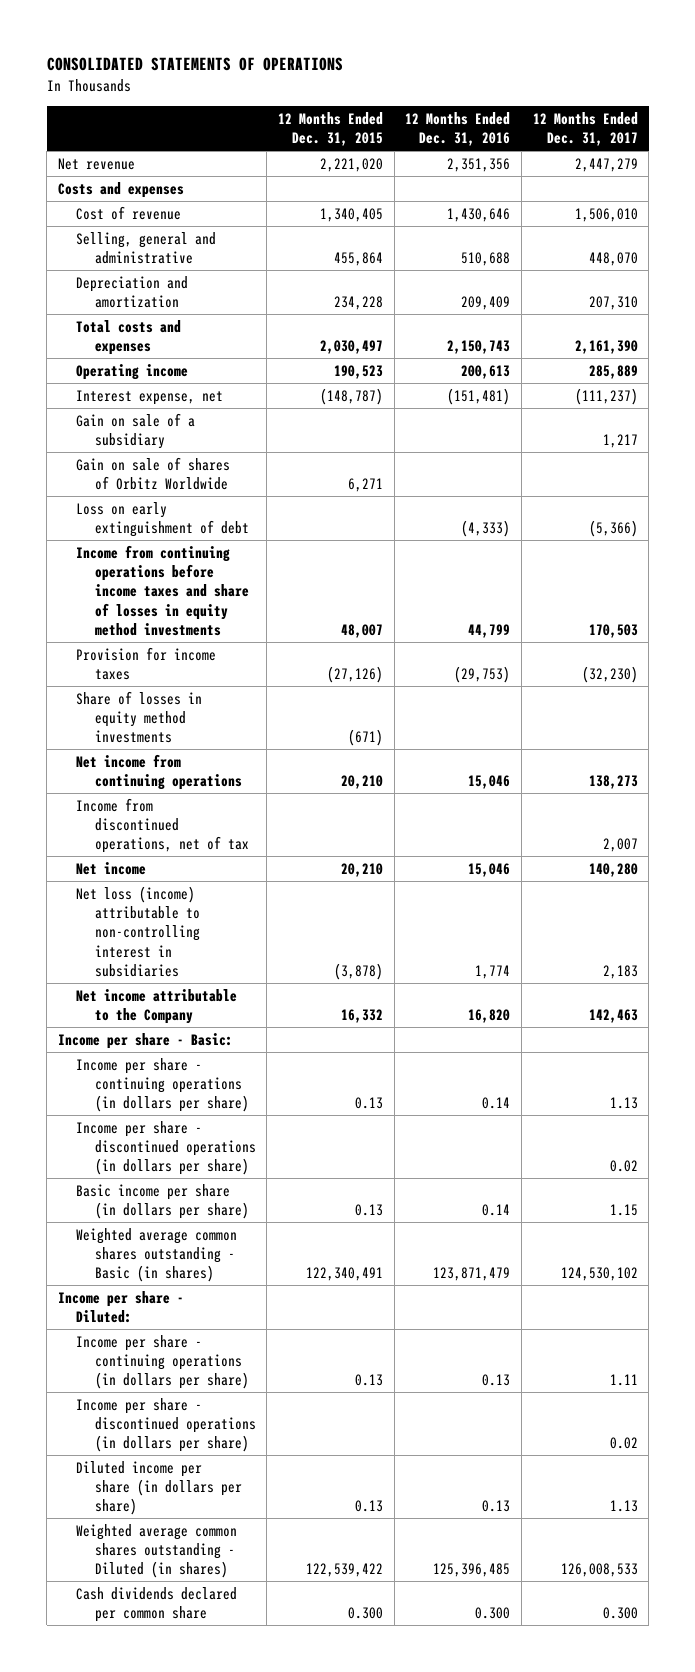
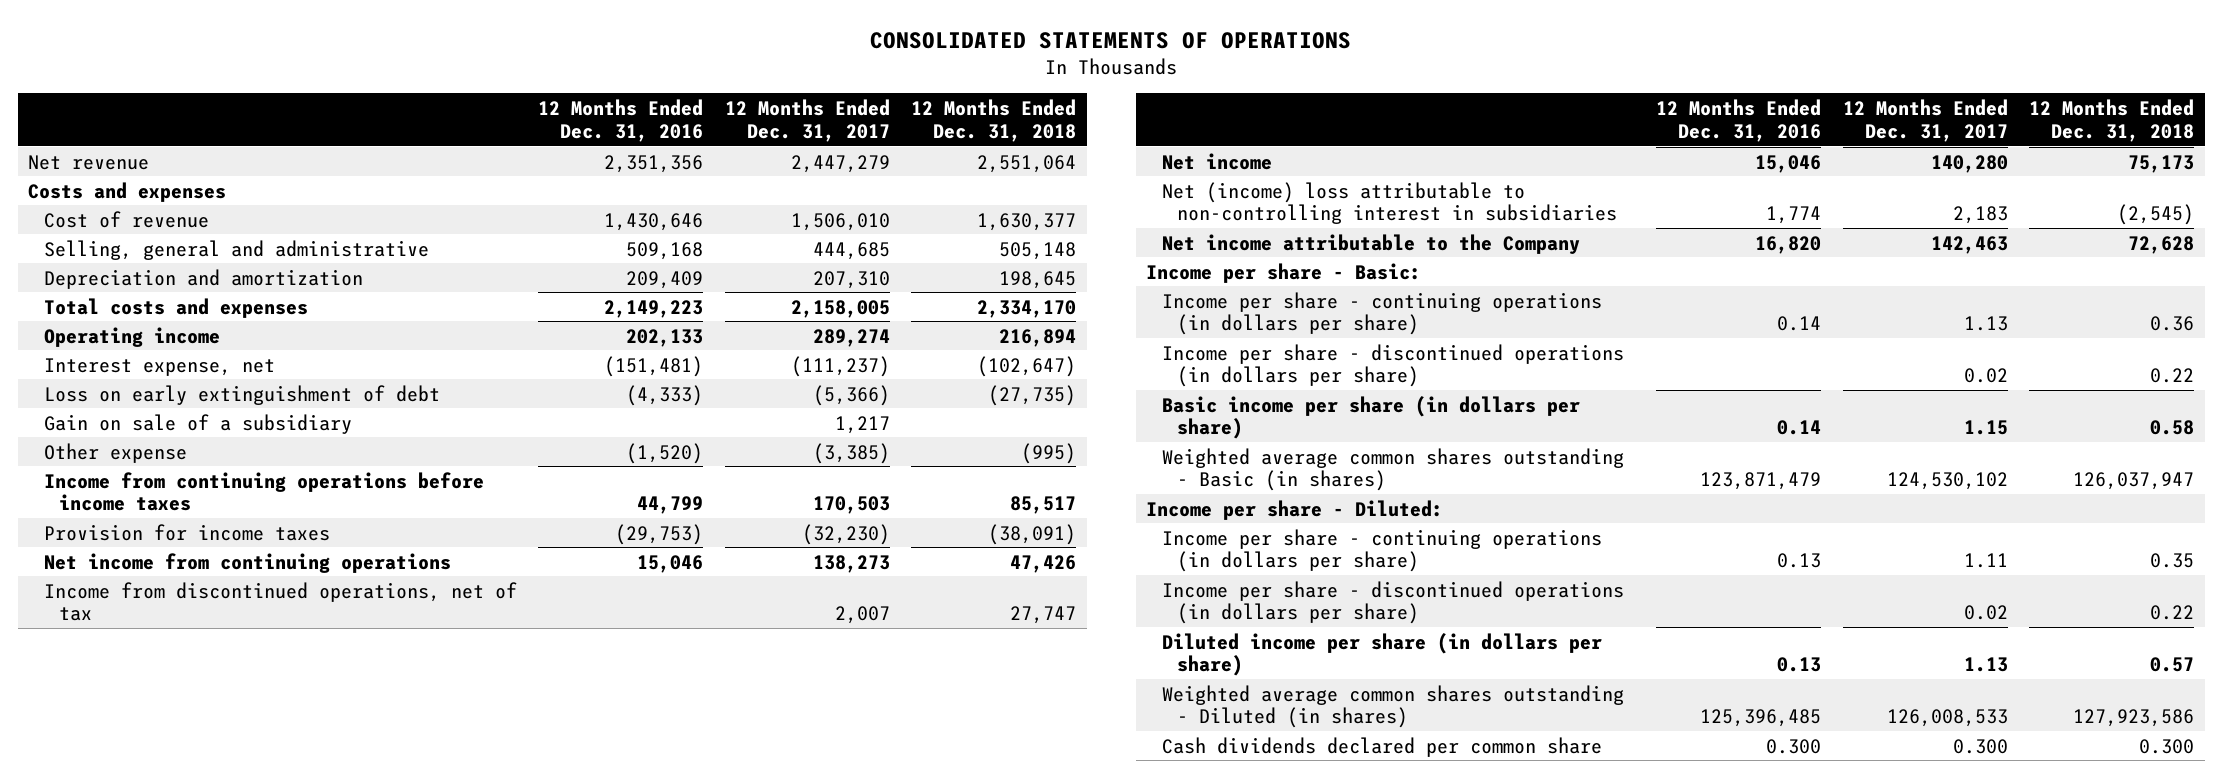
[277,111,383,147] 12 Months Ended Dec. 31, 2015 -> none
none -> [911,98,1077,142] 12 Months Ended Dec. 31, 2018
[461,252,511,267] 510,688 -> [626,241,704,260] 509,168
[588,252,638,267] 448,070 -> [812,241,890,260] 444,685
[447,340,511,355] 2,150,743 -> [604,299,704,318] 2,149,223
[574,340,638,355] 2,161,390 -> [790,299,890,318] 2,158,005
[461,364,511,379] 200,613 -> [626,328,704,347] 202,133
[588,364,638,379] 285,889 -> [812,328,890,347] 289,274
[76,456,231,491] Gain on sale of shares of Orbitz Worldwide -> none
[76,412,196,450] Gain on sale of a subsidiary -> [43,413,352,434] Gain on sale of a subsidiary
none -> [43,442,187,463] Other expense
[76,544,249,637] Income from continuing operations before income taxes and share of losses in equity method investments -> [43,471,484,512] Income from continuing operations before income taxes
[76,690,203,744] Share of losses in equity method investments -> none
[76,885,200,978] Net loss (income) attributable to non-controlling interest in subsidiaries -> [1161,181,1618,225] Net (income) loss attributable to non-controlling interest in subsidiaries

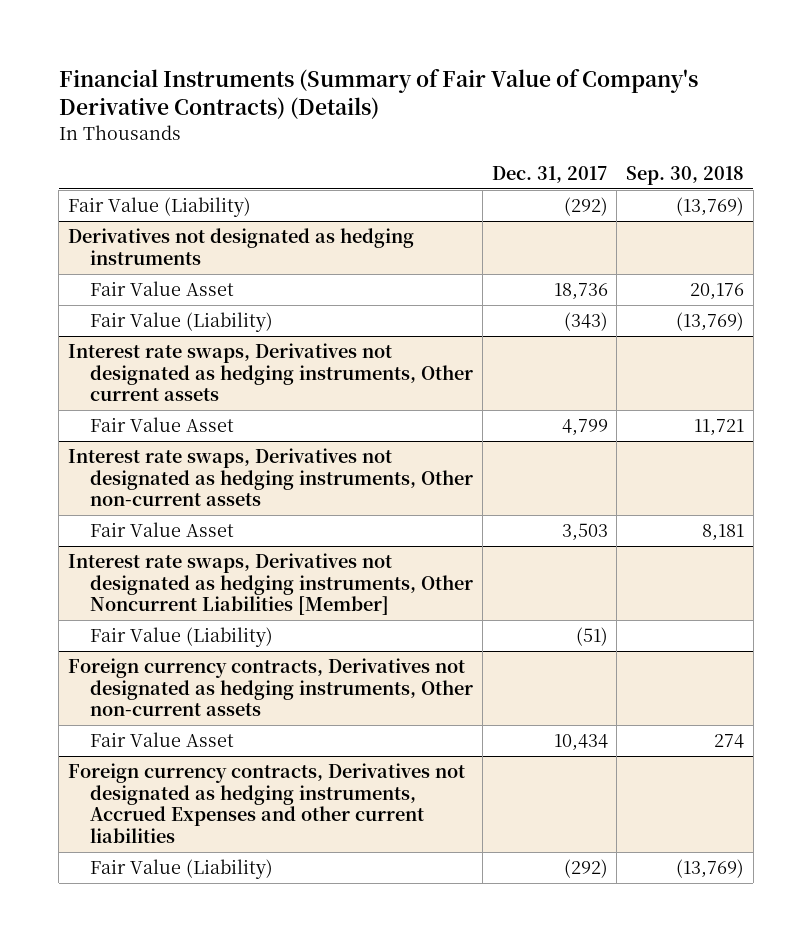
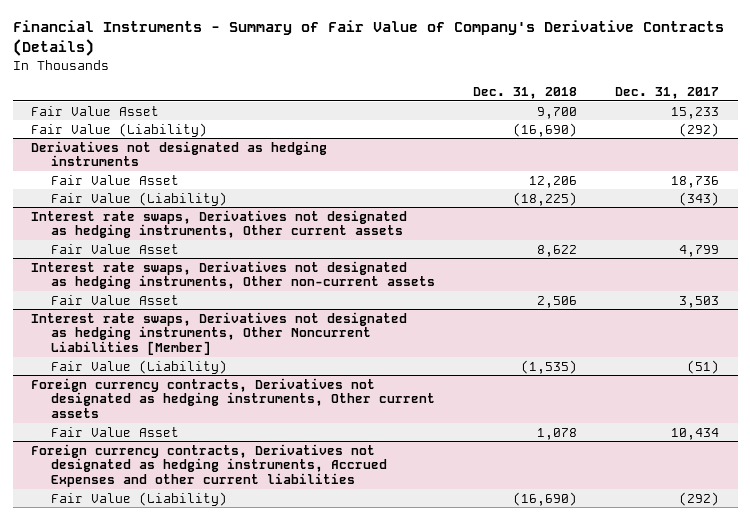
[58,68,698,120] Financial Instruments (Summary of Fair Value of Company's Derivative Contracts) (Details) -> [12,20,724,57] Financial Instruments - Summary of Fair Value of Company's Derivative Contracts (Details)
[626,166,745,186] Sep. 30, 2018 -> none
none -> [473,87,578,100] Dec. 31, 2018
none -> [31,105,160,116] Fair Value Asset
[67,658,474,717] Foreign currency contracts, Derivatives not designated as hedging instruments, Other non-current assets -> [31,377,436,419] Foreign currency contracts, Derivatives not designated as hedging instruments, Other current assets

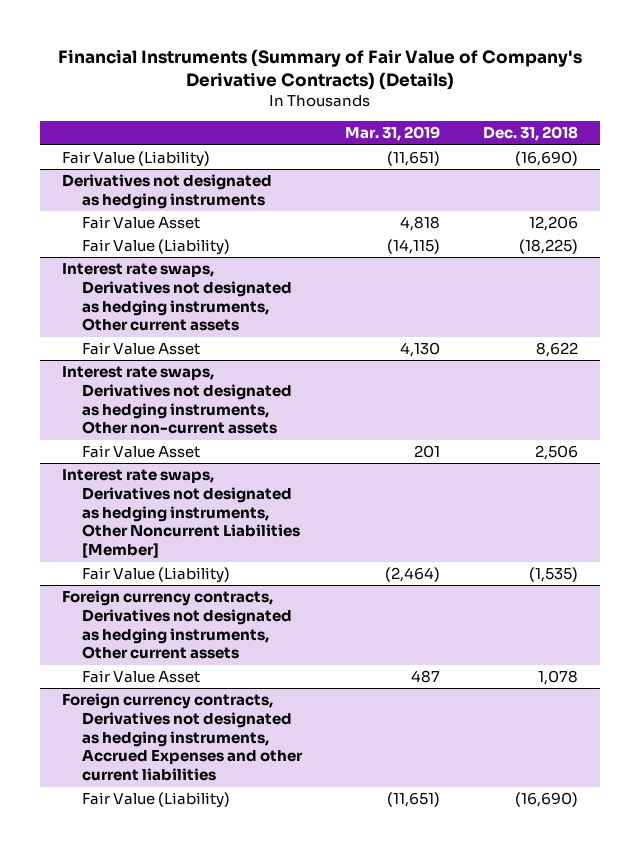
[12,20,724,57] Financial Instruments - Summary of Fair Value of Company's Derivative Contracts (Details) -> [58,49,583,91] Financial Instruments (Summary of Fair Value of Company's Derivative Contracts) (Details)
[614,87,719,100] Dec. 31, 2017 -> none
none -> [345,126,441,142] Mar. 31, 2019
[31,105,160,116] Fair Value Asset -> none

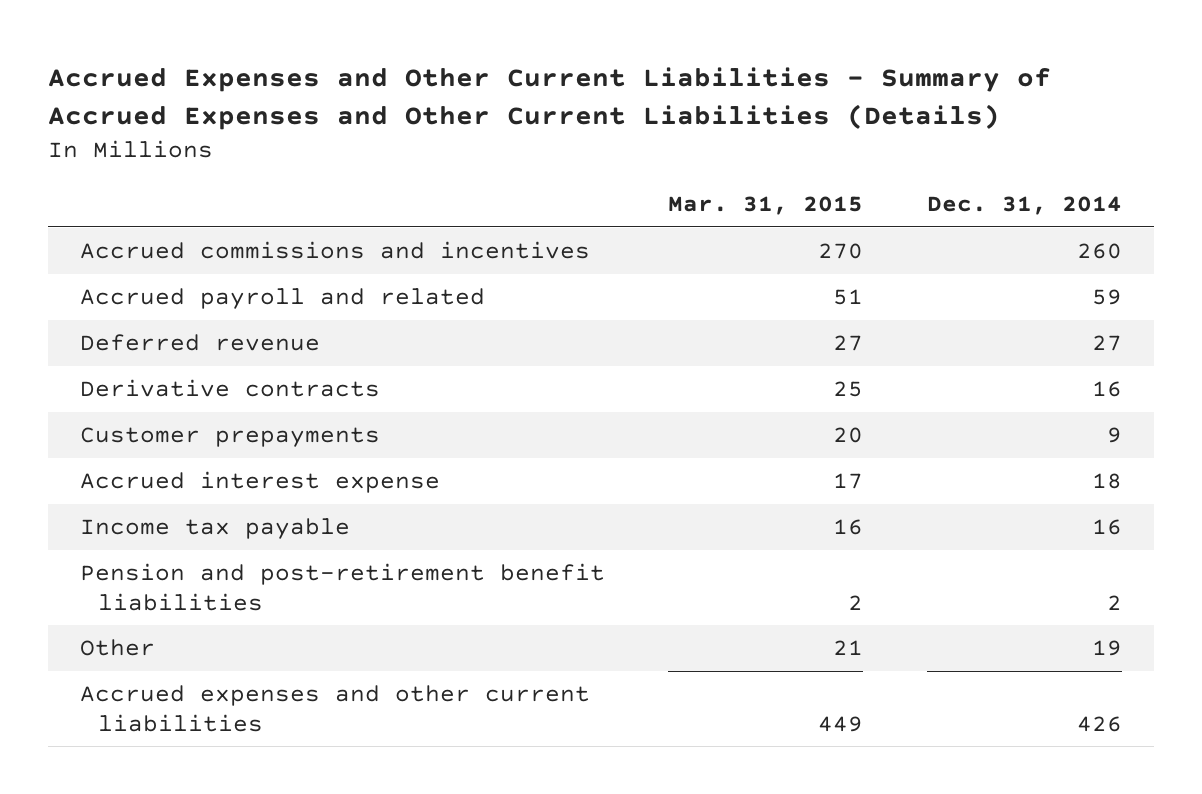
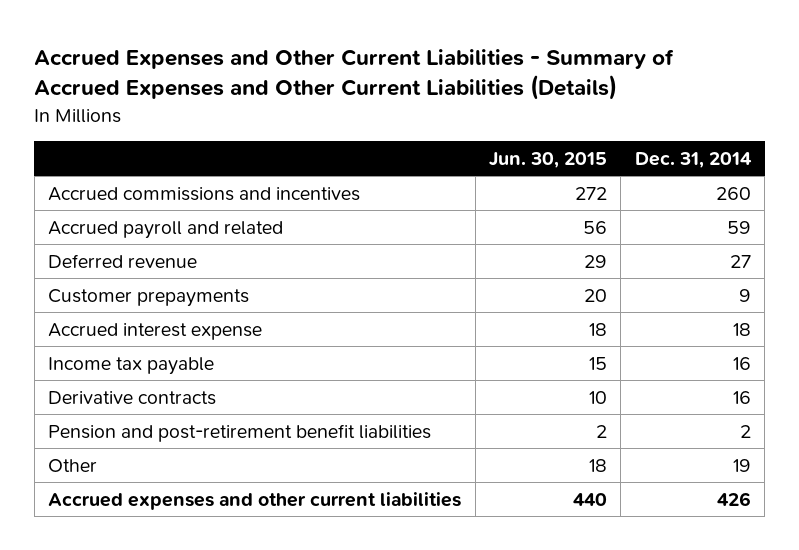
[668,196,864,216] Mar. 31, 2015 -> none
none -> [488,151,607,168] Jun. 30, 2015
[79,379,380,398] Derivative contracts -> [48,390,217,405] Derivative contracts

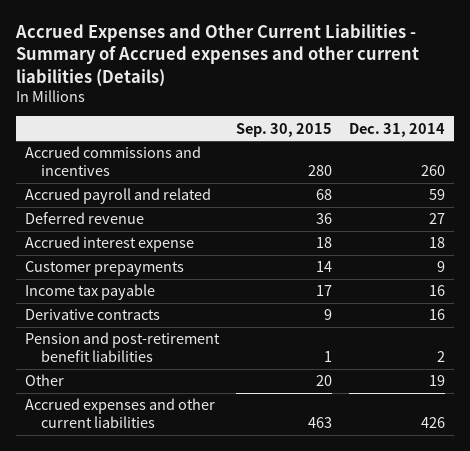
[34,48,675,101] Accrued Expenses and Other Current Liabilities - Summary of Accrued Expenses and Other Current Liabilities (Details) -> [14,24,419,87] Accrued Expenses and Other Current Liabilities - Summary of Accrued expenses and other current liabilities (Details)
[488,151,607,168] Jun. 30, 2015 -> none
none -> [236,122,333,137] Sep. 30, 2015
[48,288,250,307] Customer prepayments -> [24,261,184,277] Customer prepayments

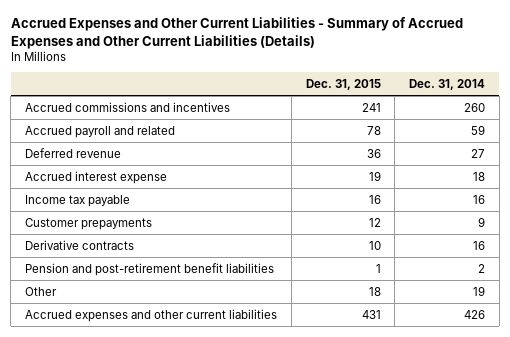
[14,24,419,87] Accrued Expenses and Other Current Liabilities - Summary of Accrued expenses and other current liabilities (Details) -> [10,17,463,49] Accrued Expenses and Other Current Liabilities - Summary of Accrued Expenses and Other Current Liabilities (Details)
[236,122,333,137] Sep. 30, 2015 -> none
none -> [305,79,381,91] Dec. 31, 2015
[24,261,184,277] Customer prepayments -> [25,217,153,230] Customer prepayments

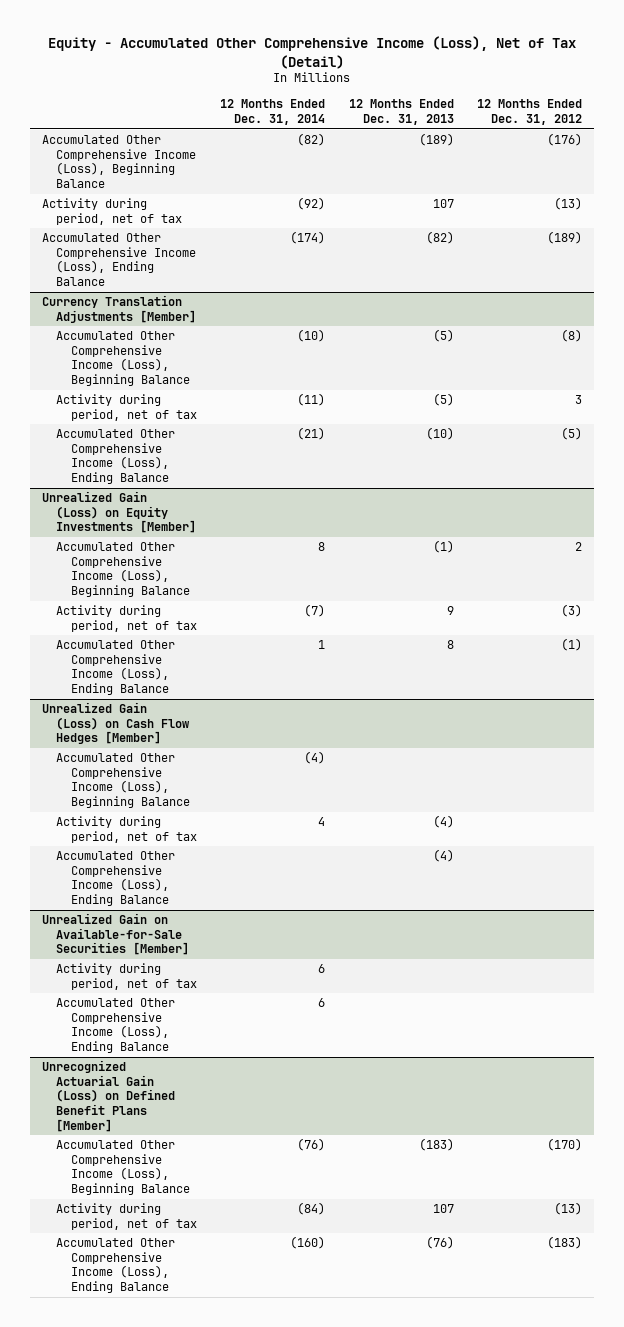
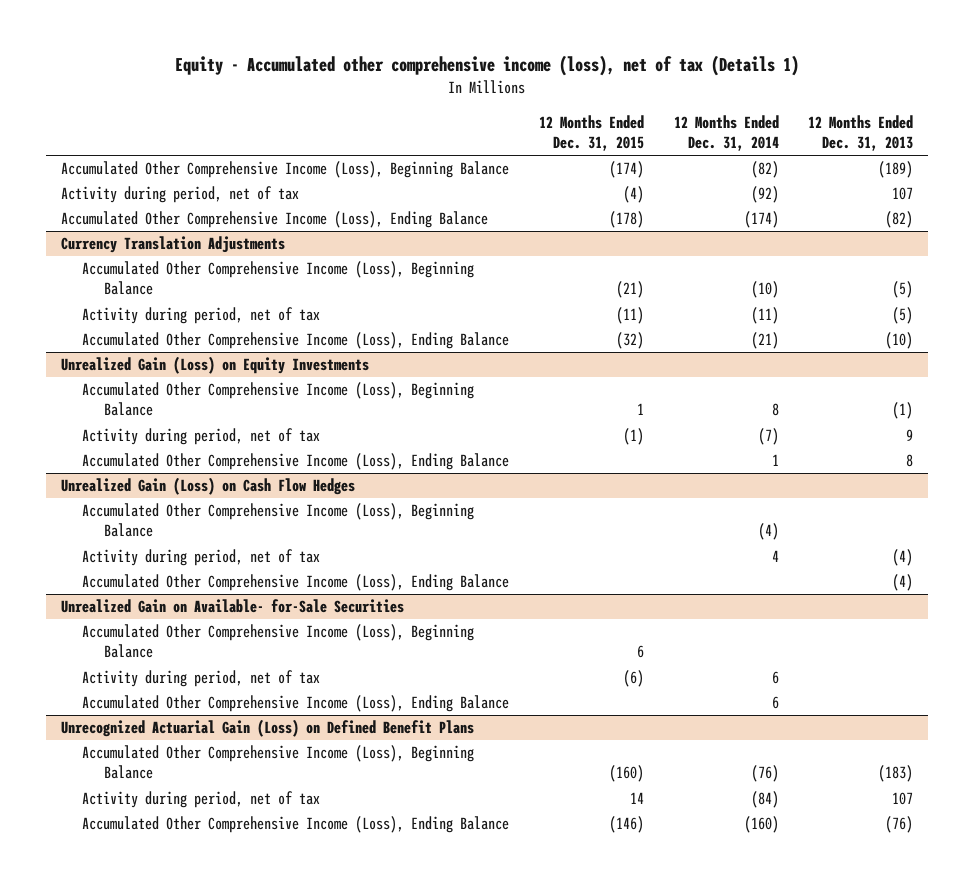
[47,36,576,69] Equity - Accumulated Other Comprehensive Income (Loss), Net of Tax (Detail) -> [175,55,800,77] Equity - Accumulated other comprehensive income (loss), net of tax (Details 1)
[477,99,583,125] 12 Months Ended Dec. 31, 2012 -> none
none -> [539,115,645,152] 12 Months Ended Dec. 31, 2015
[41,295,197,323] Currency Translation Adjustments [Member] -> [61,236,286,254] Currency Translation Adjustments
[41,491,197,534] Unrealized Gain (Loss) on Equity Investments [Member] -> [61,356,370,375] Unrealized Gain (Loss) on Equity Investments
[41,702,191,745] Unrealized Gain (Loss) on Cash Flow Hedges [Member] -> [61,477,356,496] Unrealized Gain (Loss) on Cash Flow Hedges
[41,913,190,956] Unrealized Gain on Available-for-Sale Securities [Member] -> [61,599,405,614] Unrealized Gain on Available- for-Sale Securities
none -> [82,624,475,659] Accumulated Other Comprehensive Income (Loss), Beginning Balance
[41,1060,176,1132] Unrecognized Actuarial Gain (Loss) on Defined Benefit Plans [Member] -> [61,719,475,738] Unrecognized Actuarial Gain (Loss) on Defined Benefit Plans

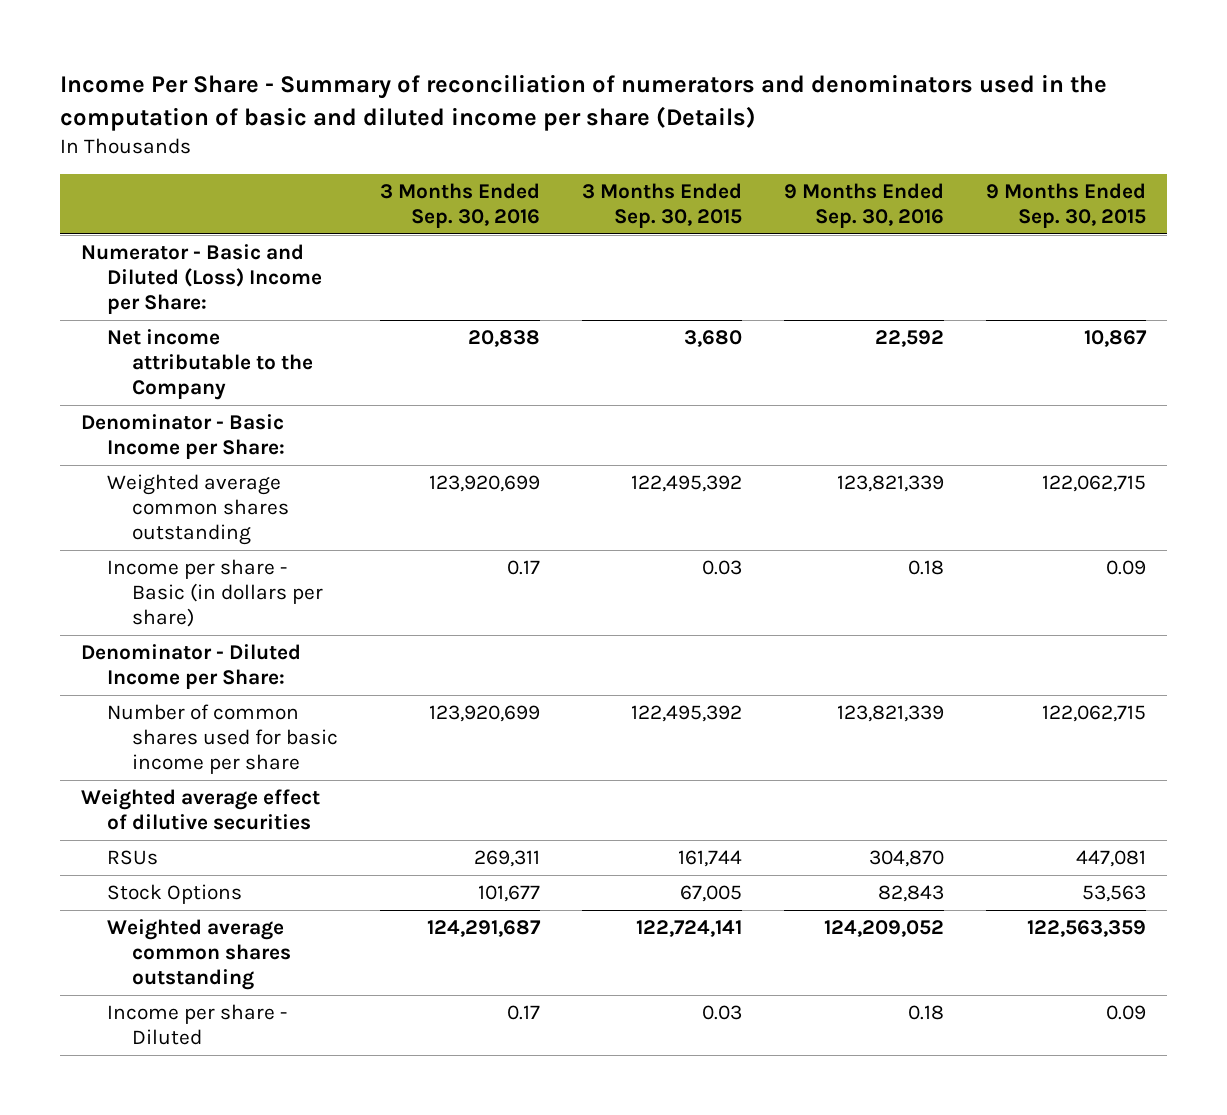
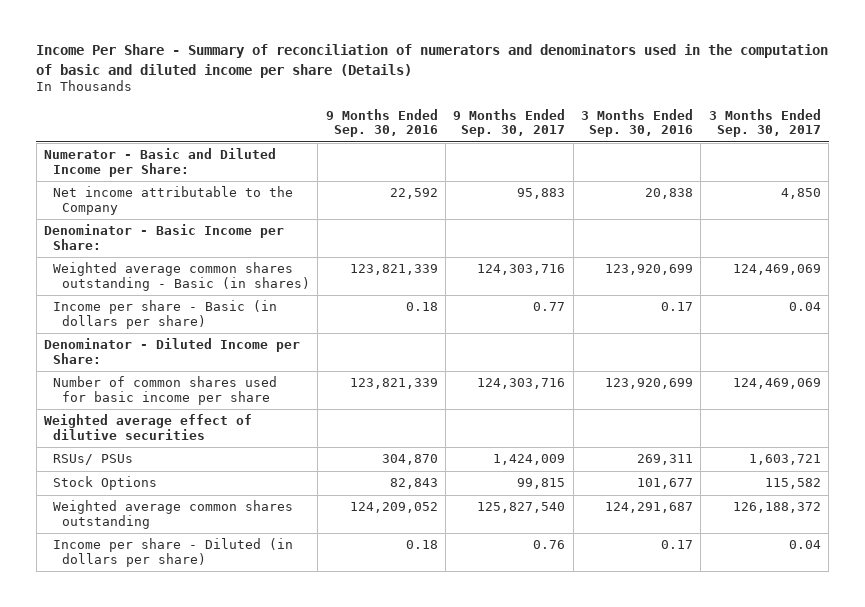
[582,183,743,229] 3 Months Ended Sep. 30, 2015 -> none
[985,183,1146,229] 9 Months Ended Sep. 30, 2015 -> none
none -> [453,108,566,138] 9 Months Ended Sep. 30, 2017
none -> [708,108,821,138] 3 Months Ended Sep. 30, 2017
[80,243,322,315] Numerator - Basic and Diluted (Loss) Income per Share: -> [44,148,277,177] Numerator - Basic and Diluted Income per Share:
[106,473,290,546] Weighted average common shares outstanding -> [53,262,311,291] Weighted average common shares outstanding - Basic (in shares)
[106,849,158,865] RSUs -> [53,454,134,466] RSUs/ PSUs
[106,1003,287,1046] Income per share - Diluted -> [53,538,294,567] Income per share - Diluted (in dollars per share)

